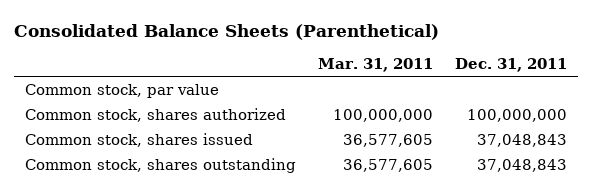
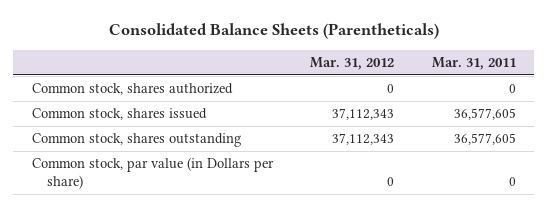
[14,23,440,40] Consolidated Balance Sheets (Parenthetical) -> [108,23,439,40] Consolidated Balance Sheets (Parentheticals)
[454,58,567,73] Dec. 31, 2011 -> none
none -> [310,56,395,70] Mar. 31, 2012
[25,83,220,98] Common stock, par value -> none
[332,108,433,122] 100,000,000 -> [508,84,516,94] 0
none -> [31,157,274,190] Common stock, par value (in Dollars per share)

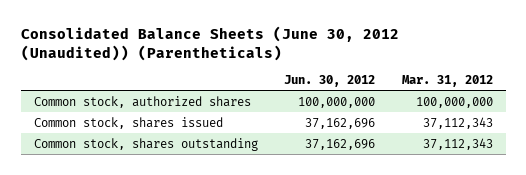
[108,23,439,40] Consolidated Balance Sheets (Parentheticals) -> [20,26,399,61] Consolidated Balance Sheets (June 30, 2012 (Unaudited)) (Parentheticals)
[431,56,516,70] Mar. 31, 2011 -> none
none -> [284,75,376,88] Jun. 30, 2012
[31,83,233,96] Common stock, shares authorized -> [33,95,251,108] Common stock, authorized shares
[387,84,395,94] 0 -> [415,96,493,108] 100,000,000
[31,157,274,190] Common stock, par value (in Dollars per share) -> none

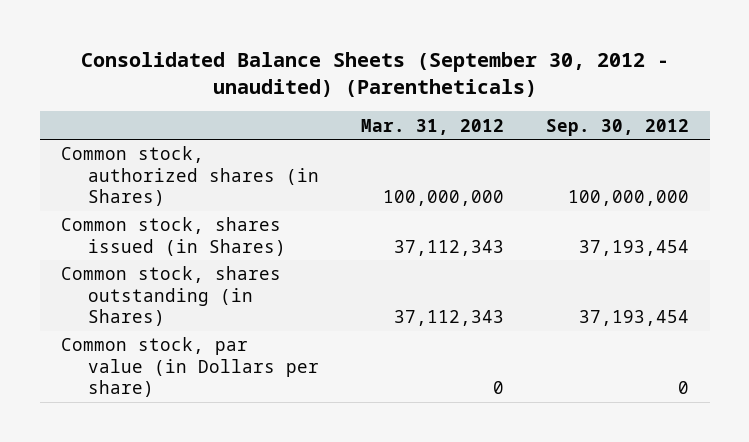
[20,26,399,61] Consolidated Balance Sheets (June 30, 2012 (Unaudited)) (Parentheticals) -> [80,51,669,97] Consolidated Balance Sheets (September 30, 2012 - unaudited) (Parentheticals)
[284,75,376,88] Jun. 30, 2012 -> none
none -> [545,118,689,136] Sep. 30, 2012
[33,95,251,108] Common stock, authorized shares -> [60,146,319,207] Common stock, authorized shares (in Shares)
[33,116,223,129] Common stock, shares issued -> [60,217,286,256] Common stock, shares issued (in Shares)
[33,137,258,151] Common stock, shares outstanding -> [60,266,281,327] Common stock, shares outstanding (in Shares)
none -> [60,337,319,398] Common stock, par value (in Dollars per share)

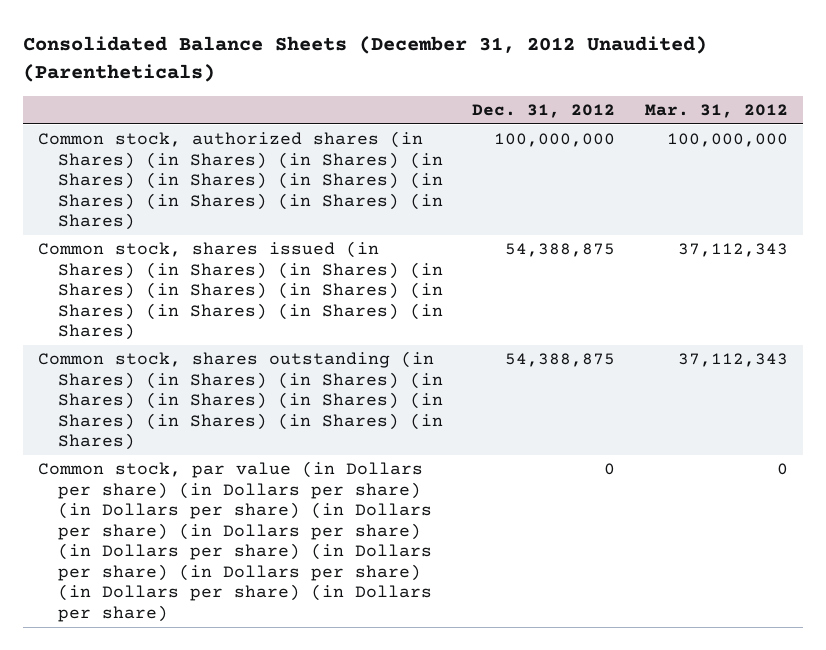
[80,51,669,97] Consolidated Balance Sheets (September 30, 2012 - unaudited) (Parentheticals) -> [22,36,707,83] Consolidated Balance Sheets (December 31, 2012 Unaudited) (Parentheticals)
[545,118,689,136] Sep. 30, 2012 -> none
none -> [472,104,616,119] Dec. 31, 2012
[60,146,319,207] Common stock, authorized shares (in Shares) -> [37,131,443,231] Common stock, authorized shares (in Shares) (in Shares) (in Shares) (in Shares) (in Shares) (in Shares) (in Shares) (in Shares) (in Shares) (in Shares)
[60,217,286,256] Common stock, shares issued (in Shares) -> [37,241,443,341] Common stock, shares issued (in Shares) (in Shares) (in Shares) (in Shares) (in Shares) (in Shares) (in Shares) (in Shares) (in Shares) (in Shares)
[60,266,281,327] Common stock, shares outstanding (in Shares) -> [37,351,443,451] Common stock, shares outstanding (in Shares) (in Shares) (in Shares) (in Shares) (in Shares) (in Shares) (in Shares) (in Shares) (in Shares) (in Shares)
[60,337,319,398] Common stock, par value (in Dollars per share) -> [37,461,432,622] Common stock, par value (in Dollars per share) (in Dollars per share) (in Dollars per share) (in Dollars per share) (in Dollars per share) (in Dollars per share) (in Dollars per share) (in Dollars per share) (in Dollars per share) (in Dollars per share)

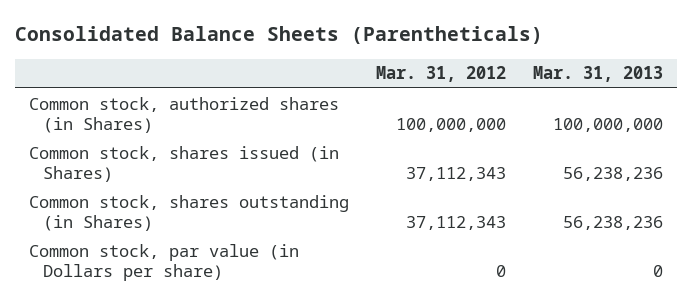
[22,36,707,83] Consolidated Balance Sheets (December 31, 2012 Unaudited) (Parentheticals) -> [14,26,543,45] Consolidated Balance Sheets (Parentheticals)
[472,104,616,119] Dec. 31, 2012 -> none
none -> [533,66,664,83] Mar. 31, 2013
[37,131,443,231] Common stock, authorized shares (in Shares) (in Shares) (in Shares) (in Shares) (in Shares) (in Shares) (in Shares) (in Shares) (in Shares) (in Shares) -> [28,96,339,133] Common stock, authorized shares (in Shares)
[37,241,443,341] Common stock, shares issued (in Shares) (in Shares) (in Shares) (in Shares) (in Shares) (in Shares) (in Shares) (in Shares) (in Shares) (in Shares) -> [28,145,339,182] Common stock, shares issued (in Shares)
[37,351,443,451] Common stock, shares outstanding (in Shares) (in Shares) (in Shares) (in Shares) (in Shares) (in Shares) (in Shares) (in Shares) (in Shares) (in Shares) -> [28,194,349,231] Common stock, shares outstanding (in Shares)
[37,461,432,622] Common stock, par value (in Dollars per share) (in Dollars per share) (in Dollars per share) (in Dollars per share) (in Dollars per share) (in Dollars per share) (in Dollars per share) (in Dollars per share) (in Dollars per share) (in Dollars per share) -> [28,243,299,281] Common stock, par value (in Dollars per share)

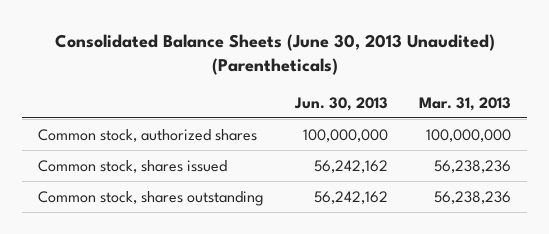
[14,26,543,45] Consolidated Balance Sheets (Parentheticals) -> [54,33,495,76] Consolidated Balance Sheets (June 30, 2013 Unaudited) (Parentheticals)
[375,66,506,83] Mar. 31, 2012 -> none
none -> [294,96,389,111] Jun. 30, 2013
[28,243,299,281] Common stock, par value (in Dollars per share) -> none
[28,96,339,133] Common stock, authorized shares (in Shares) -> [37,128,257,142] Common stock, authorized shares
[28,145,339,182] Common stock, shares issued (in Shares) -> [37,159,227,173] Common stock, shares issued
[28,194,349,231] Common stock, shares outstanding (in Shares) -> [37,190,264,206] Common stock, shares outstanding

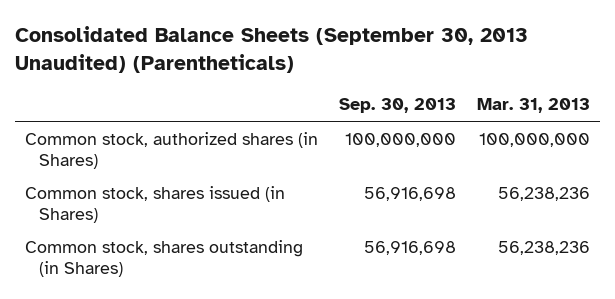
[54,33,495,76] Consolidated Balance Sheets (June 30, 2013 Unaudited) (Parentheticals) -> [14,26,528,73] Consolidated Balance Sheets (September 30, 2013 Unaudited) (Parentheticals)
[294,96,389,111] Jun. 30, 2013 -> none
none -> [339,98,457,114] Sep. 30, 2013
[37,128,257,142] Common stock, authorized shares -> [25,131,319,169] Common stock, authorized shares (in Shares)
[37,159,227,173] Common stock, shares issued -> [25,185,286,223] Common stock, shares issued (in Shares)
[37,190,264,206] Common stock, shares outstanding -> [25,239,304,277] Common stock, shares outstanding (in Shares)

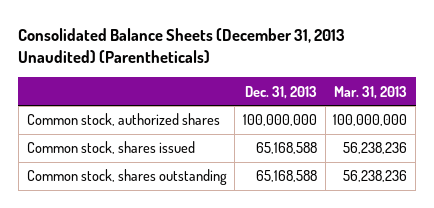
[14,26,528,73] Consolidated Balance Sheets (September 30, 2013 Unaudited) (Parentheticals) -> [18,27,346,64] Consolidated Balance Sheets (December 31, 2013 Unaudited) (Parentheticals)
[339,98,457,114] Sep. 30, 2013 -> none
none -> [244,85,317,99] Dec. 31, 2013
[25,131,319,169] Common stock, authorized shares (in Shares) -> [26,113,220,127] Common stock, authorized shares
[25,185,286,223] Common stock, shares issued (in Shares) -> [26,141,195,155] Common stock, shares issued
[25,239,304,277] Common stock, shares outstanding (in Shares) -> [26,169,227,186] Common stock, shares outstanding

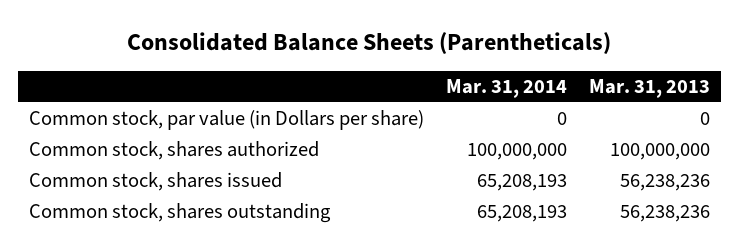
[18,27,346,64] Consolidated Balance Sheets (December 31, 2013 Unaudited) (Parentheticals) -> [127,31,612,54] Consolidated Balance Sheets (Parentheticals)
[244,85,317,99] Dec. 31, 2013 -> none
none -> [445,78,567,98] Mar. 31, 2014
none -> [28,110,424,131] Common stock, par value (in Dollars per share)
[26,113,220,127] Common stock, authorized shares -> [28,141,319,161] Common stock, shares authorized

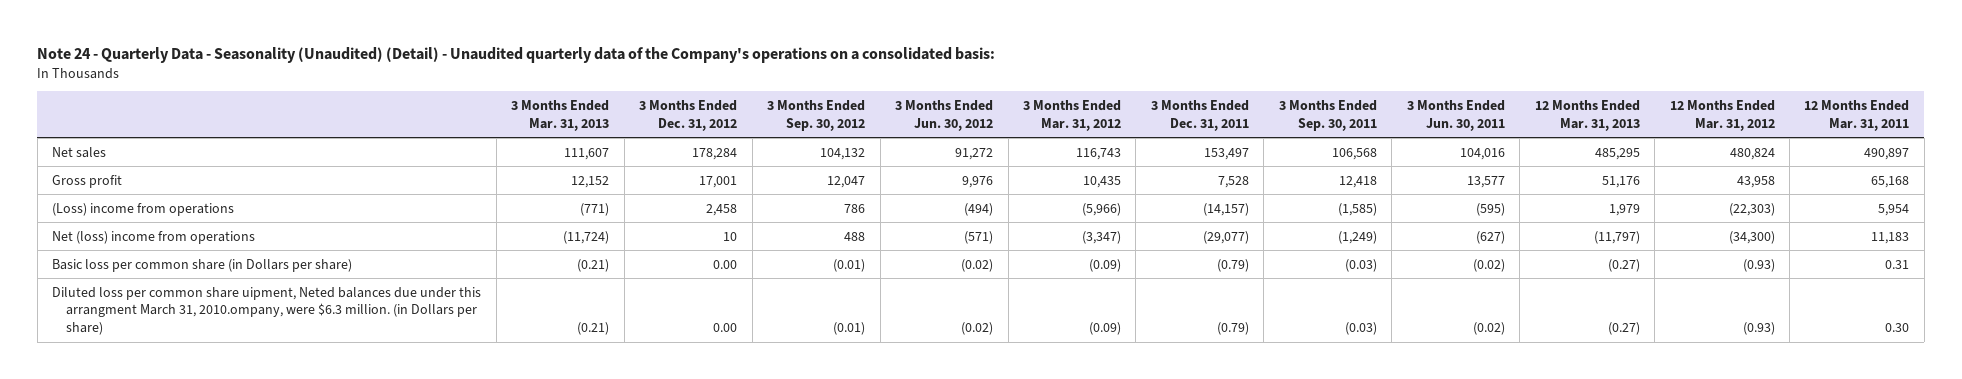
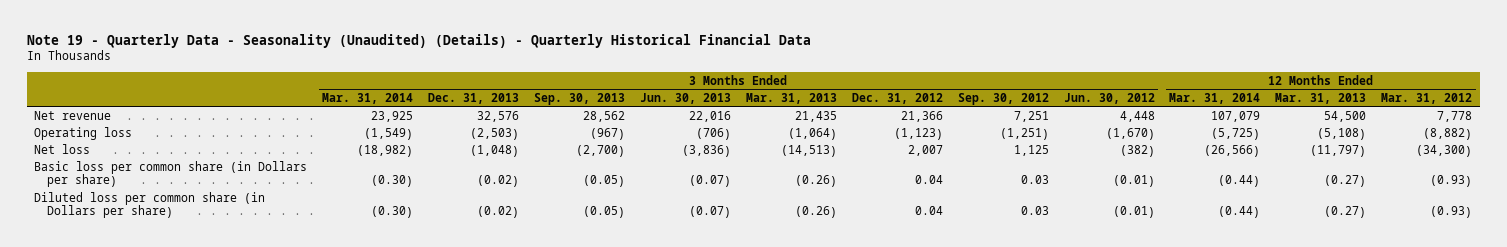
[37,46,996,63] Note 24 - Quarterly Data - Seasonality (Unaudited) (Detail) - Unaudited quarterly data of the Company's operations on a consolidated basis: -> [26,33,811,48] Note 19 - Quarterly Data - Seasonality (Unaudited) (Details) - Quarterly Historical Financial Data
[1022,100,1121,131] 3 Months Ended Mar. 31, 2012 -> none
[1150,100,1249,131] 3 Months Ended Dec. 31, 2011 -> none
[1278,100,1377,131] 3 Months Ended Sep. 30, 2011 -> none
[1406,100,1505,131] 3 Months Ended Jun. 30, 2011 -> none
[1804,100,1910,131] 12 Months Ended Mar. 31, 2011 -> none
none -> [322,92,414,104] Mar. 31, 2014
none -> [428,92,520,104] Dec. 31, 2013
none -> [534,92,626,105] Sep. 30, 2013
none -> [639,92,731,104] Jun. 30, 2013
none -> [1169,92,1261,104] Mar. 31, 2014
[52,174,123,188] Gross profit -> none
[52,146,107,158] Net sales -> [34,110,112,120] Net revenue
[564,147,610,160] 111,607 -> [794,110,837,122] 21,435
[692,147,738,160] 178,284 -> [900,110,943,122] 21,366
[820,147,866,160] 104,132 -> [1013,110,1049,122] 7,251
[955,147,994,160] 91,272 -> [1119,110,1155,122] 4,448
[1594,147,1640,160] 485,295 -> [1324,110,1367,122] 54,500
[1729,147,1775,160] 480,824 -> [1437,110,1473,122] 7,778
[52,202,235,216] (Loss) income from operations -> [34,126,133,140] Operating loss
[580,202,610,216] (771) -> [787,127,837,140] (1,064)
[706,203,738,216] 2,458 -> [893,127,943,140] (1,123)
[844,203,866,213] 786 -> [999,127,1049,140] (1,251)
[964,202,994,216] (494) -> [1105,127,1155,140] (1,670)
[1608,203,1640,216] 1,979 -> [1317,127,1367,140] (5,108)
[1728,202,1775,216] (22,303) -> [1423,127,1473,140] (8,882)
[52,230,256,244] Net (loss) income from operations -> [34,143,91,154] Net loss
[563,230,610,244] (11,724) -> [780,144,837,157] (14,513)
[723,231,738,241] 10 -> [907,144,943,156] 2,007
[844,231,866,241] 488 -> [1013,144,1049,156] 1,125
[964,230,994,244] (571) -> [1119,144,1155,157] (382)
[577,258,610,272] (0.21) -> [794,175,837,188] (0.26)
[713,259,738,269] 0.00 -> [914,175,943,185] 0.04
[833,258,866,272] (0.01) -> [1020,175,1049,185] 0.03
[961,258,994,272] (0.02) -> [1112,175,1155,188] (0.01)
[52,286,482,336] Diluted loss per common share uipment, Neted balances due under this arrangment March 31, 2010.ompany, were $6.3 million. (in Dollars per share) -> [34,191,266,219] Diluted loss per common share (in Dollars per share)
[577,322,610,336] (0.21) -> [794,206,837,219] (0.26)
[713,323,738,333] 0.00 -> [914,206,943,216] 0.04
[833,322,866,336] (0.01) -> [1020,206,1049,216] 0.03
[961,322,994,336] (0.02) -> [1112,206,1155,219] (0.01)

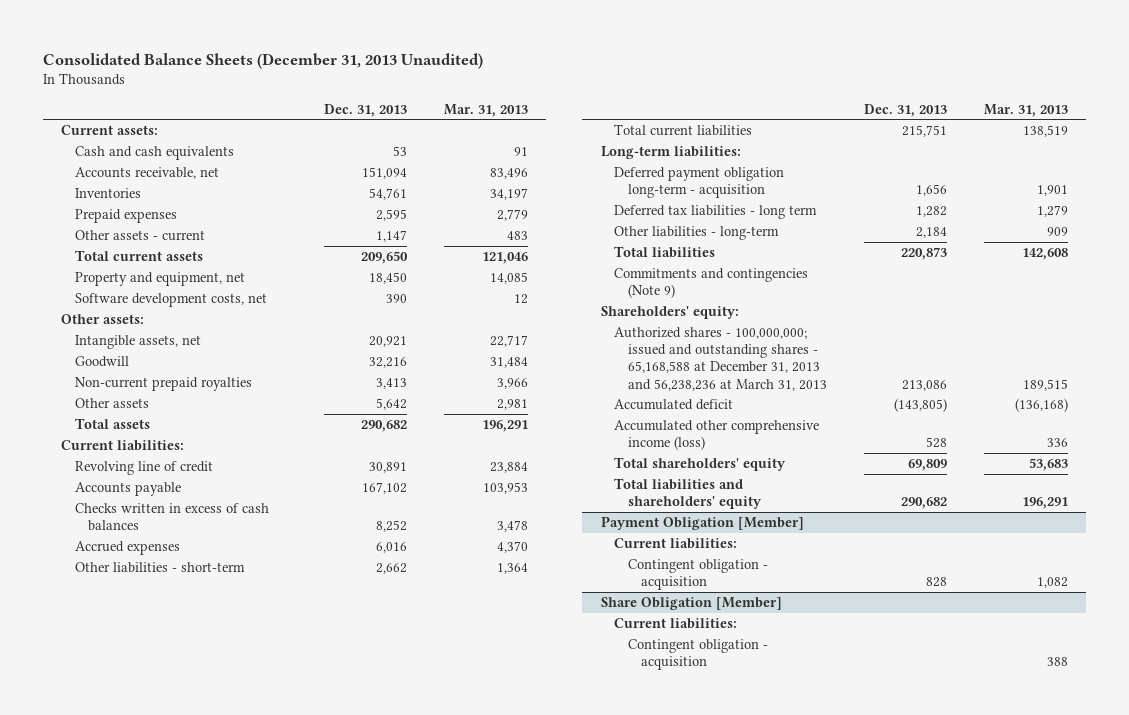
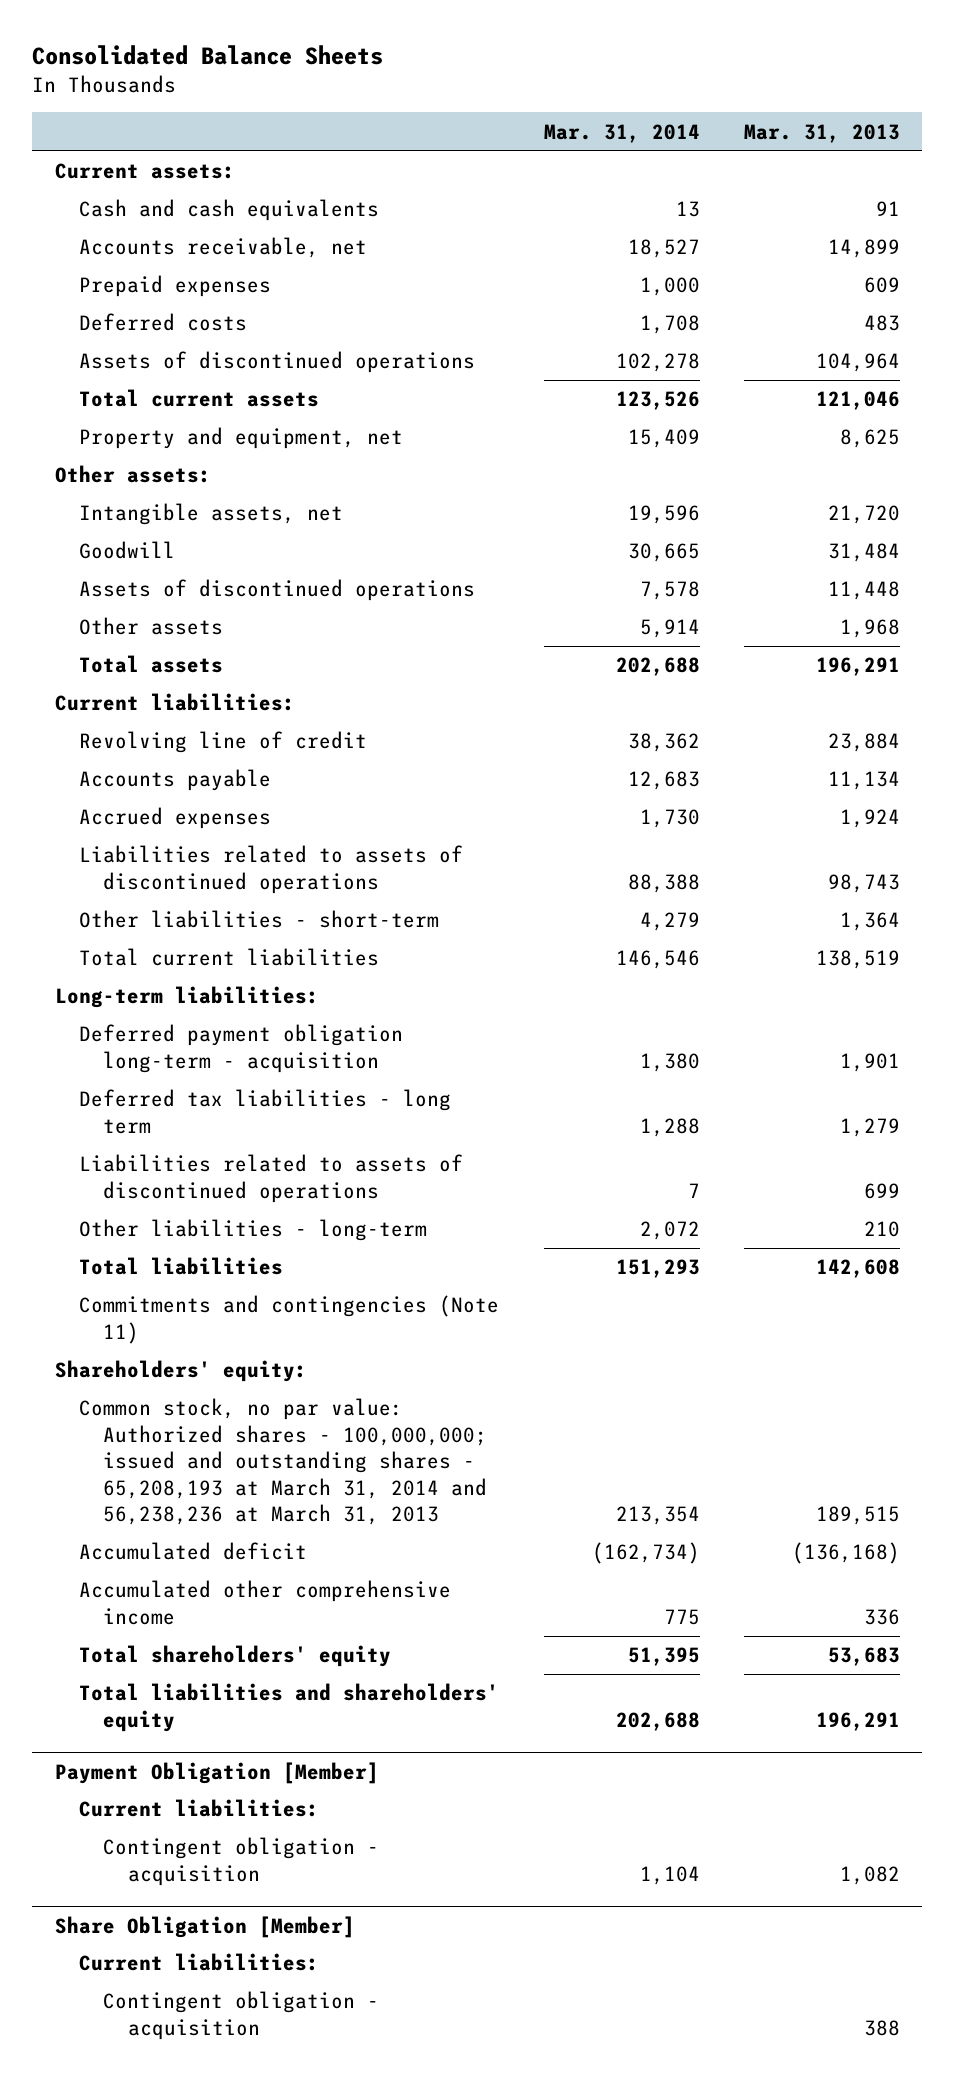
[42,52,483,69] Consolidated Balance Sheets (December 31, 2013 Unaudited) -> [32,45,384,66] Consolidated Balance Sheets
[323,103,407,117] Dec. 31, 2013 -> none
none -> [543,123,700,143] Mar. 31, 2014
[74,188,141,199] Inventories -> none
[489,168,528,180] 83,496 -> [828,239,901,259] 14,899
[496,209,528,222] 2,779 -> [864,277,901,294] 609
[74,230,205,242] Other assets - current -> [78,313,247,332] Deferred costs
none -> [78,351,475,374] Assets of discontinued operations
[74,293,267,308] Software development costs, net -> none
[489,272,528,285] 14,085 -> [840,429,901,449] 8,625
[489,335,528,348] 22,717 -> [828,505,901,525] 21,720
[74,377,252,392] Non-current prepaid royalties -> none
none -> [78,579,475,602] Assets of discontinued operations
[496,399,528,411] 2,981 -> [840,619,901,639] 1,968
[74,503,269,532] Checks written in excess of cash balances -> none
[482,482,528,495] 103,953 -> [828,771,901,791] 11,134
[496,541,528,554] 4,370 -> [840,809,901,829] 1,924
none -> [78,845,463,894] Liabilities related to assets of discontinued operations
none -> [78,1154,463,1203] Liabilities related to assets of discontinued operations
[1046,227,1068,237] 909 -> [864,1221,901,1238] 210
[614,268,809,299] Commitments and contingencies (Note 9) -> [78,1295,499,1344] Commitments and contingencies (Note 11)
[614,327,827,391] Authorized shares - 100,000,000; issued and outstanding shares - 65,168,588 at December 31, 2013 and 56,238,236 at March 31, 2013 -> [78,1398,488,1526] Common stock, no par value: Authorized shares - 100,000,000; issued and outstanding shares - 65,208,193 at March 31, 2014 and 56,238,236 at March 31, 2013
[614,420,820,451] Accumulated other comprehensive income (loss) -> [78,1580,451,1625] Accumulated other comprehensive income

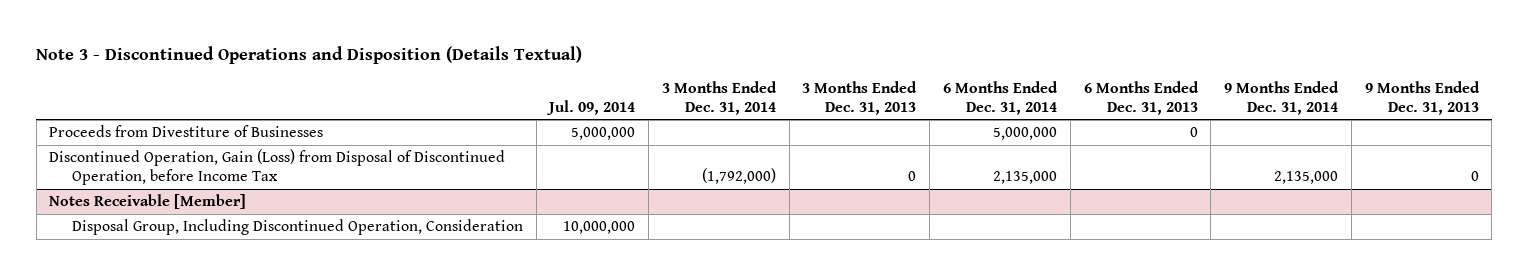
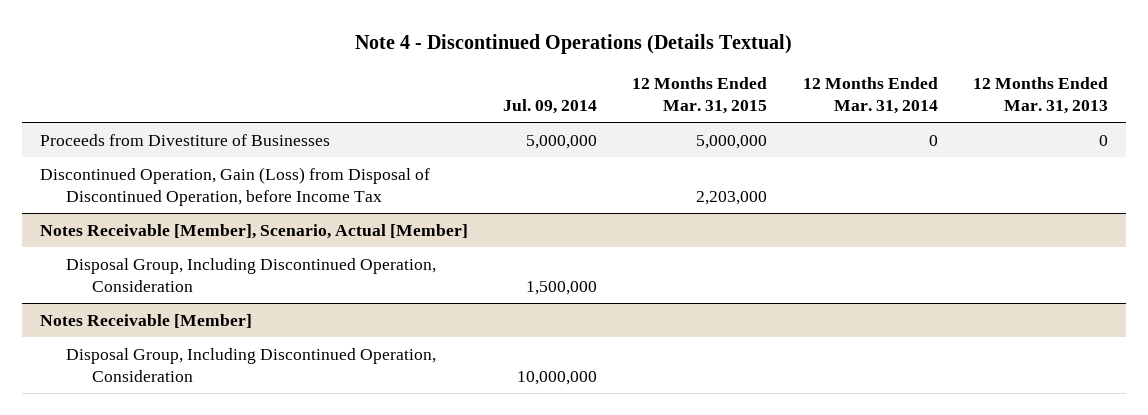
[36,46,583,65] Note 3 - Discontinued Operations and Disposition (Details Textual) -> [354,33,792,54] Note 4 - Discontinued Operations (Details Textual)
[661,80,777,115] 3 Months Ended Dec. 31, 2014 -> none
[802,80,918,115] 3 Months Ended Dec. 31, 2013 -> none
[943,80,1059,115] 6 Months Ended Dec. 31, 2014 -> none
[1083,80,1199,115] 6 Months Ended Dec. 31, 2013 -> none
[1224,80,1340,115] 9 Months Ended Dec. 31, 2014 -> none
[1364,80,1480,115] 9 Months Ended Dec. 31, 2013 -> none
none -> [632,76,768,114] 12 Months Ended Mar. 31, 2015
none -> [802,76,938,114] 12 Months Ended Mar. 31, 2014
none -> [973,76,1109,114] 12 Months Ended Mar. 31, 2013
none -> [39,223,468,239] Notes Receivable [Member], Scenario, Actual [Member]
none -> [65,257,436,292] Disposal Group, Including Discontinued Operation, Consideration

